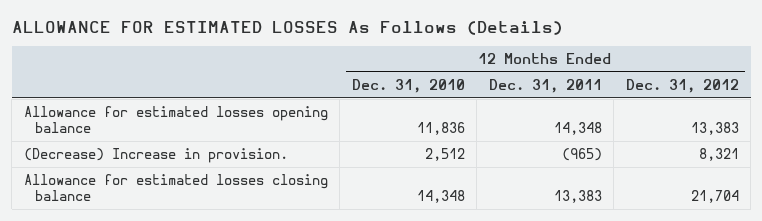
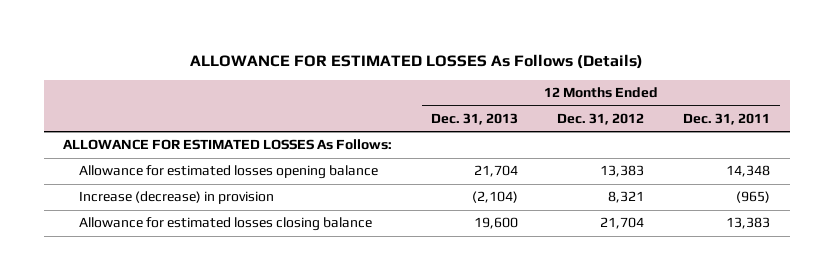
[351,78,465,93] Dec. 31, 2010 -> none
none -> [431,112,519,125] Dec. 31, 2013
none -> [63,139,393,151] ALLOWANCE FOR ESTIMATED LOSSES As Follows:
[23,148,288,164] (Decrease) Increase in provision. -> [79,191,275,205] Increase (decrease) in provision

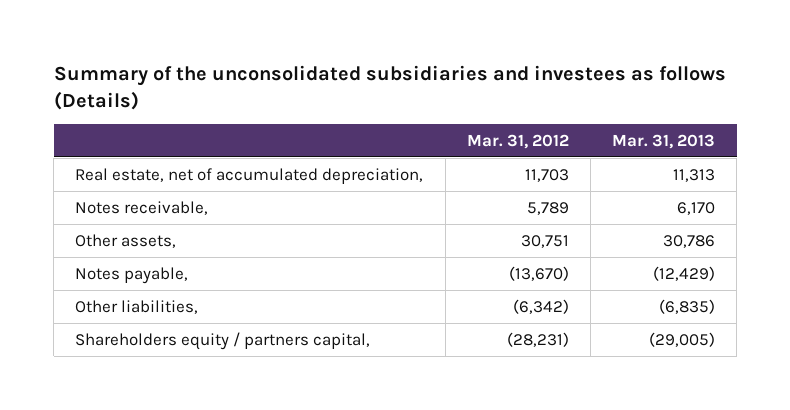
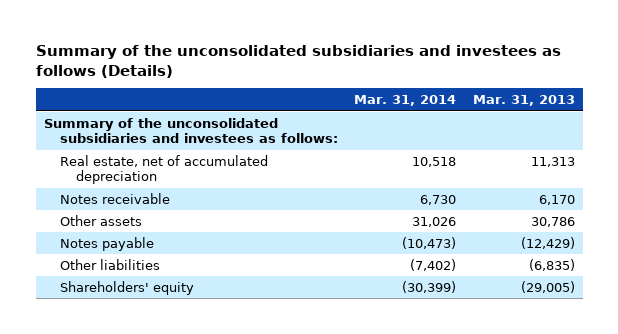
[466,134,569,150] Mar. 31, 2012 -> none
none -> [354,95,457,107] Mar. 31, 2014
none -> [43,117,338,144] Summary of the unconsolidated subsidiaries and investees as follows:
[75,167,424,184] Real estate, net of accumulated depreciation, -> [59,154,268,185] Real estate, net of accumulated depreciation
[75,200,209,215] Notes receivable, -> [59,192,170,204] Notes receivable
[75,233,177,248] Other assets, -> [59,214,142,226] Other assets
[75,266,189,284] Notes payable, -> [59,236,154,251] Notes payable
[75,299,199,314] Other liabilities, -> [59,258,160,270] Other liabilities
[75,331,371,350] Shareholders equity / partners capital, -> [59,280,194,295] Shareholders' equity

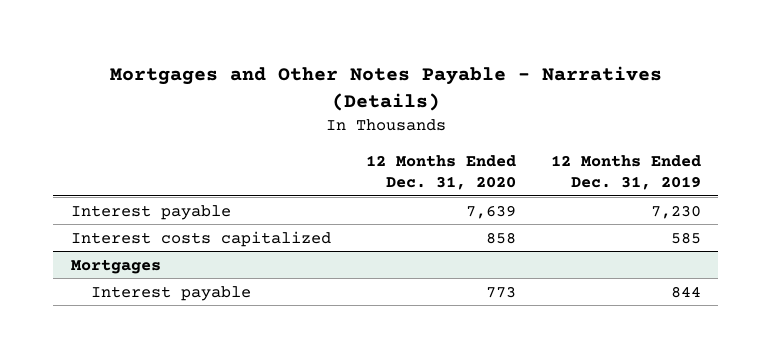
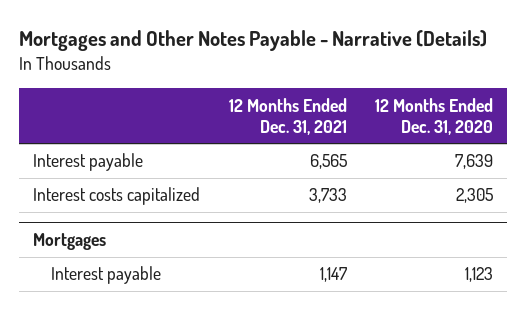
[109,65,662,111] Mortgages and Other Notes Payable - Narratives (Details) -> [18,30,487,52] Mortgages and Other Notes Payable - Narrative (Details)
[550,154,701,191] 12 Months Ended Dec. 31, 2019 -> none
none -> [228,97,347,135] 12 Months Ended Dec. 31, 2021
[485,231,516,244] 858 -> [456,188,494,204] 2,305
[485,285,516,298] 773 -> [465,267,494,283] 1,123

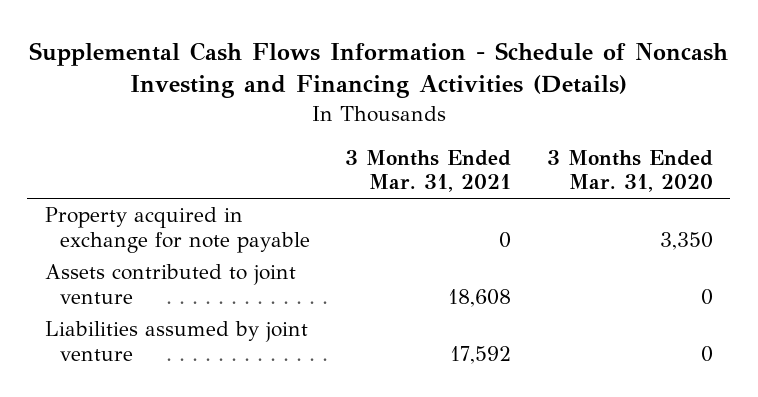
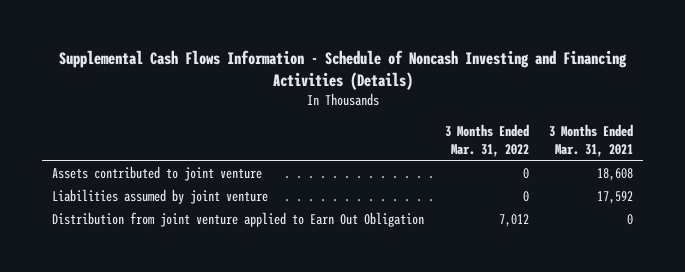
[546,149,713,193] 3 Months Ended Mar. 31, 2020 -> none
none -> [444,124,529,157] 3 Months Ended Mar. 31, 2022
[45,207,310,253] Property acquired in exchange for note payable -> none
none -> [52,211,425,227] Distribution from joint venture applied to Earn Out Obligation

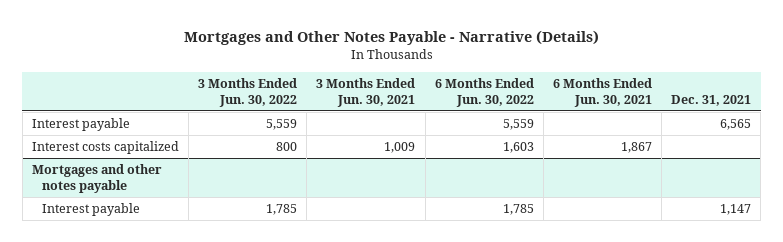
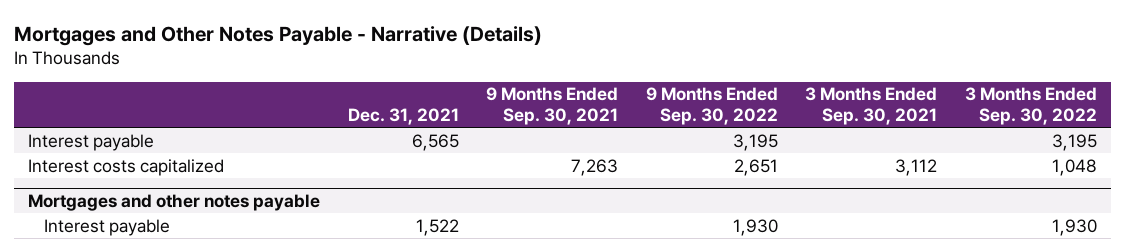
[198,77,298,107] 3 Months Ended Jun. 30, 2022 -> none
[316,77,416,107] 3 Months Ended Jun. 30, 2021 -> none
[434,77,534,107] 6 Months Ended Jun. 30, 2022 -> none
[553,77,653,107] 6 Months Ended Jun. 30, 2021 -> none
none -> [486,87,619,125] 9 Months Ended Sep. 30, 2021
none -> [645,87,778,125] 9 Months Ended Sep. 30, 2022
none -> [805,87,938,125] 3 Months Ended Sep. 30, 2021
none -> [964,87,1097,125] 3 Months Ended Sep. 30, 2022
[720,203,752,215] 1,147 -> [415,218,459,236] 1,522

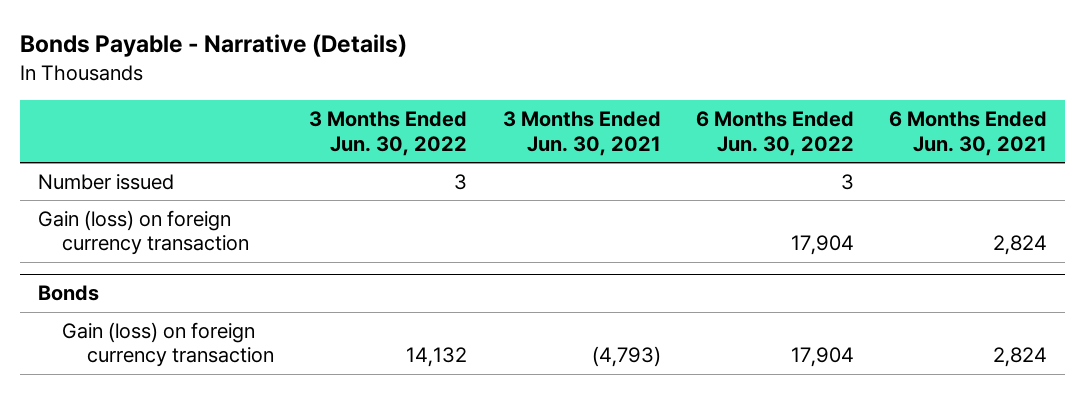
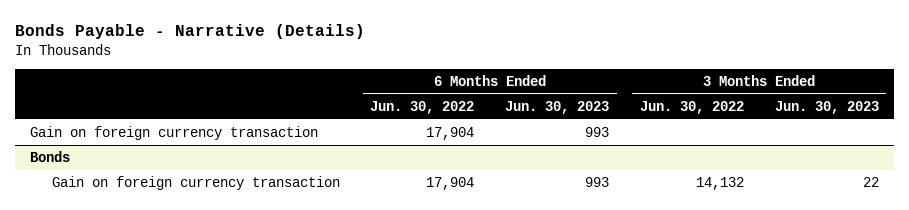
[502,111,661,156] 3 Months Ended Jun. 30, 2021 -> none
[889,111,1048,156] 6 Months Ended Jun. 30, 2021 -> none
none -> [505,100,610,114] Jun. 30, 2023
none -> [774,100,879,114] Jun. 30, 2023
[38,174,175,191] Number issued -> none
[38,210,250,256] Gain (loss) on foreign currency transaction -> [30,126,319,141] Gain on foreign currency transaction
[62,322,274,368] Gain (loss) on foreign currency transaction -> [51,176,340,191] Gain on foreign currency transaction

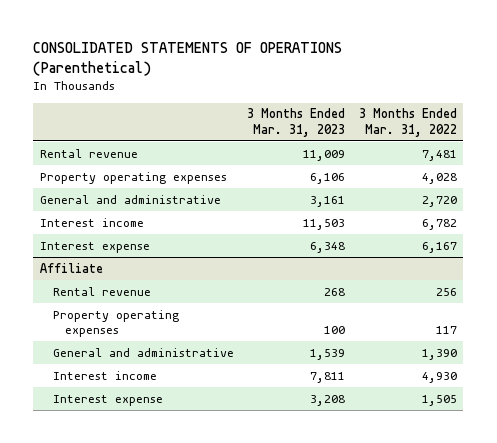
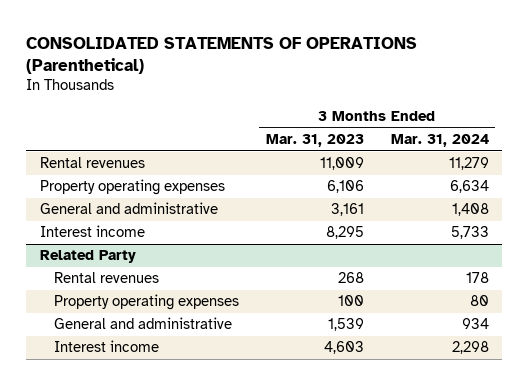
[358,108,457,137] 3 Months Ended Mar. 31, 2022 -> none
none -> [390,133,489,147] Mar. 31, 2024
[40,148,139,158] Rental revenue -> [39,157,145,169] Rental revenues
[40,241,151,253] Interest expense -> none
[40,262,104,273] Affiliate -> none
[303,218,346,230] 11,503 -> [325,226,364,240] 8,295
none -> [39,250,136,264] Related Party
[52,286,151,296] Rental revenue -> [53,272,159,284] Rental revenues
[52,394,163,406] Interest expense -> none
[310,371,346,383] 7,811 -> [323,341,364,355] 4,603

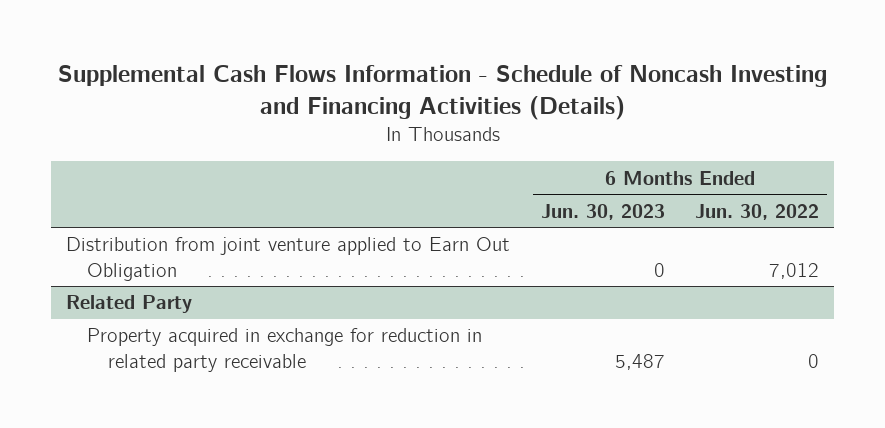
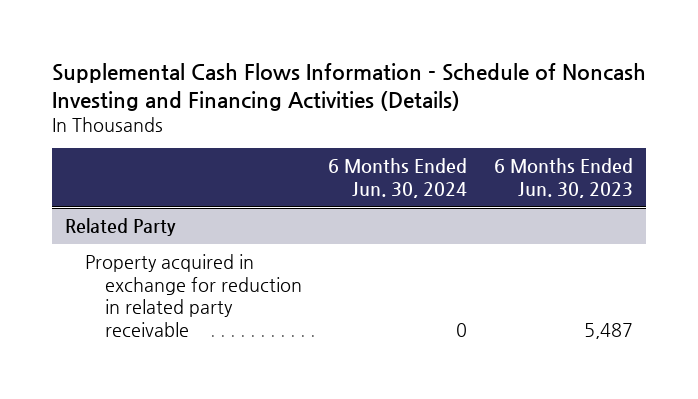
[695,203,820,220] Jun. 30, 2022 -> none
none -> [328,158,468,198] 6 Months Ended Jun. 30, 2024
[66,237,511,281] Distribution from joint venture applied to Earn Out Obligation -> none

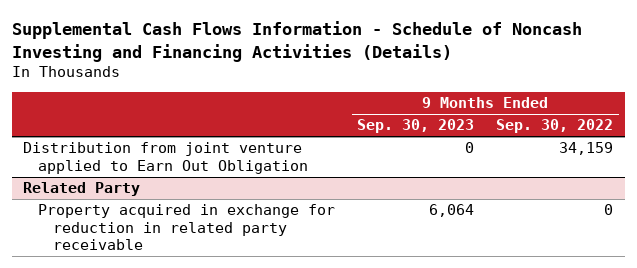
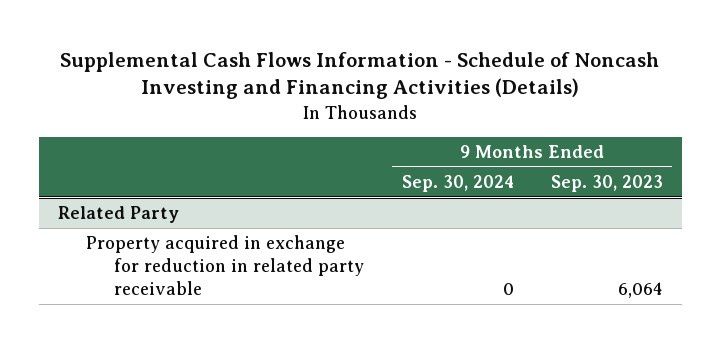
[496,119,614,134] Sep. 30, 2022 -> none
none -> [401,174,514,192] Sep. 30, 2024
[23,142,309,174] Distribution from joint venture applied to Earn Out Obligation -> none

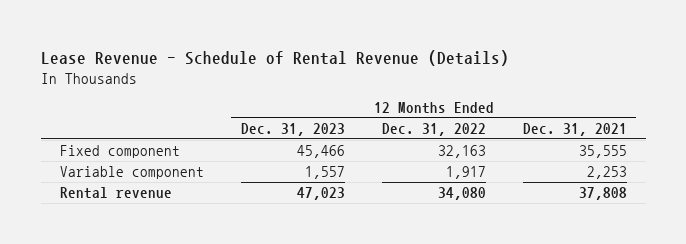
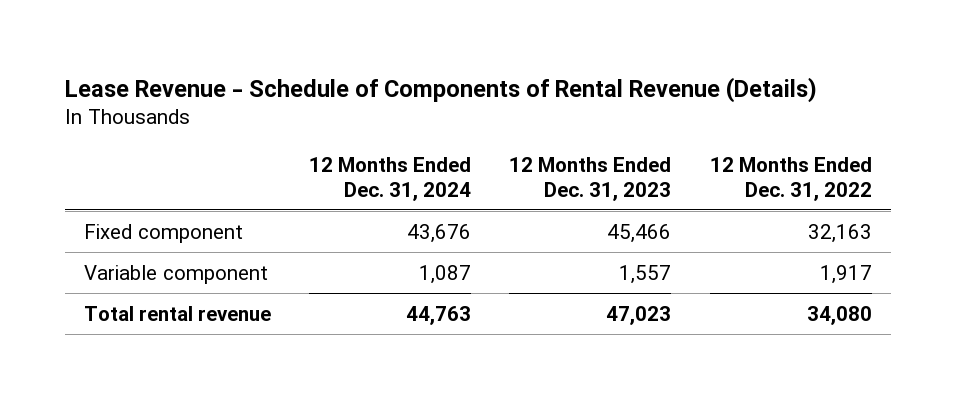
[40,50,509,67] Lease Revenue - Schedule of Rental Revenue (Details) -> [65,76,818,103] Lease Revenue - Schedule of Components of Rental Revenue (Details)
[522,122,627,136] Dec. 31, 2021 -> none
none -> [309,156,472,201] 12 Months Ended Dec. 31, 2024
[59,186,172,199] Rental revenue -> [84,305,272,321] Total rental revenue

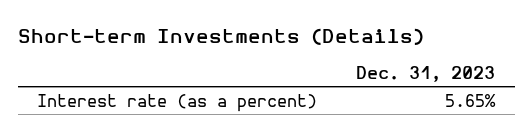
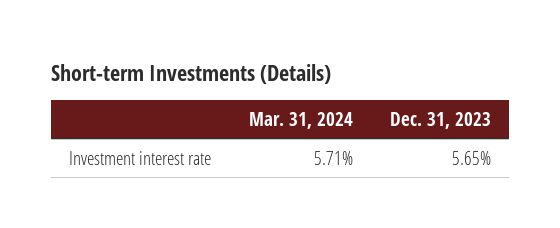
none -> [248,111,353,129] Mar. 31, 2024
[37,93,318,112] Interest rate (as a percent) -> [69,150,212,165] Investment interest rate

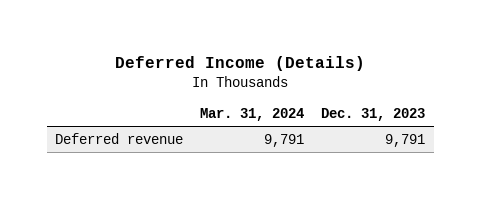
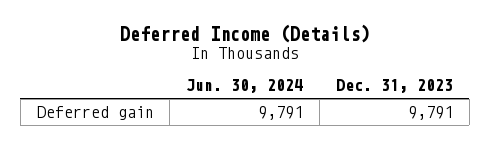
[200,108,305,122] Mar. 31, 2024 -> none
none -> [186,79,304,94] Jun. 30, 2024
[55,133,184,145] Deferred revenue -> [36,106,154,121] Deferred gain

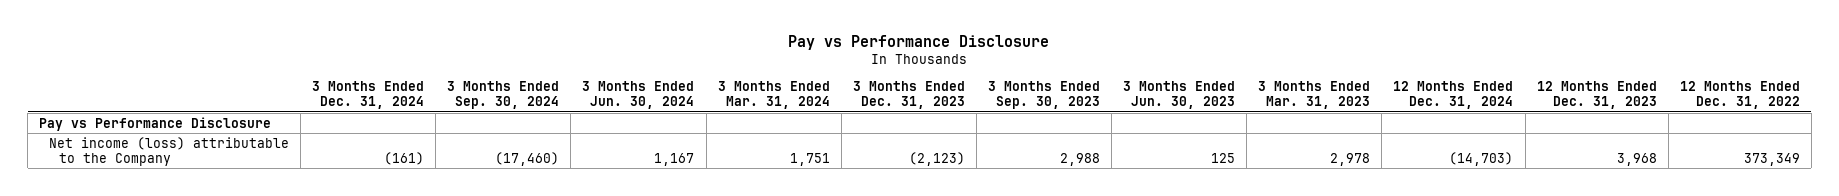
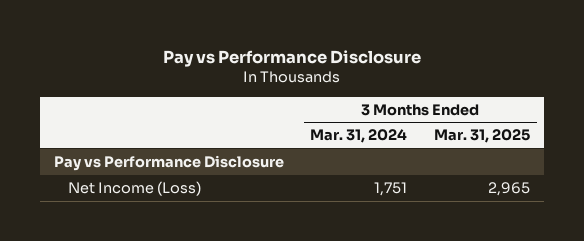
[312,80,425,110] 3 Months Ended Dec. 31, 2024 -> none
[447,80,560,110] 3 Months Ended Sep. 30, 2024 -> none
[582,80,695,110] 3 Months Ended Jun. 30, 2024 -> none
[852,80,965,110] 3 Months Ended Dec. 31, 2023 -> none
[987,80,1100,110] 3 Months Ended Sep. 30, 2023 -> none
[1123,80,1236,110] 3 Months Ended Jun. 30, 2023 -> none
[1258,80,1371,110] 3 Months Ended Mar. 31, 2023 -> none
[1393,80,1514,110] 12 Months Ended Dec. 31, 2024 -> none
[1536,80,1657,110] 12 Months Ended Dec. 31, 2023 -> none
[1679,80,1800,110] 12 Months Ended Dec. 31, 2022 -> none
none -> [434,129,531,144] Mar. 31, 2025
[48,136,289,166] Net income (loss) attributable to the Company -> [68,181,202,197] Net Income (Loss)

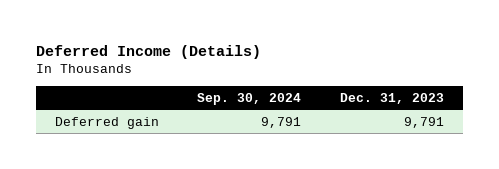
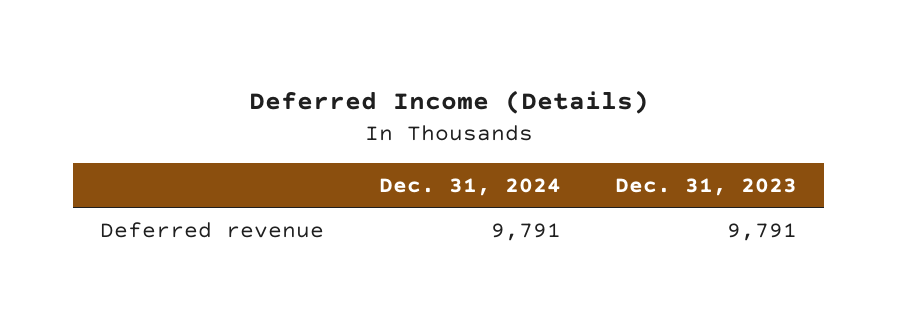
[197,93,302,106] Sep. 30, 2024 -> none
none -> [378,178,561,197] Dec. 31, 2024
[54,116,159,129] Deferred gain -> [100,221,325,238] Deferred revenue

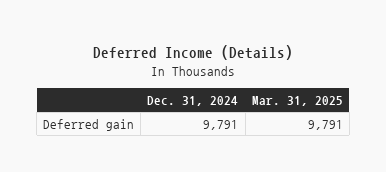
[615,178,798,197] Dec. 31, 2023 -> none
none -> [251,95,343,106] Mar. 31, 2025
[100,221,325,238] Deferred revenue -> [43,118,135,131] Deferred gain

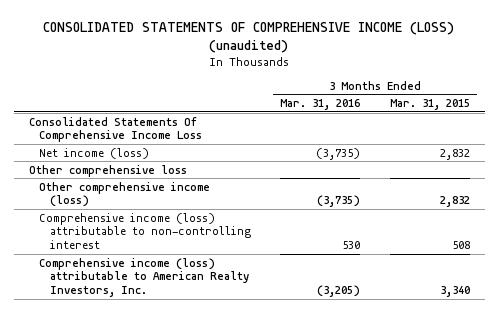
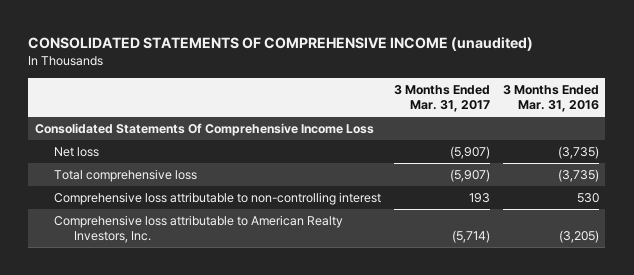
[43,21,455,54] CONSOLIDATED STATEMENTS OF COMPREHENSIVE INCOME (LOSS) (unaudited) -> [28,37,534,52] CONSOLIDATED STATEMENTS OF COMPREHENSIVE INCOME (unaudited)
[389,99,470,111] Mar. 31, 2015 -> none
none -> [394,84,491,113] 3 Months Ended Mar. 31, 2017
[28,164,187,177] Other comprehensive loss -> none
[39,147,150,159] Net income (loss) -> [54,146,100,157] Net loss
[39,181,211,208] Other comprehensive income (loss) -> [54,168,198,182] Total comprehensive loss
[39,212,251,250] Comprehensive income (loss) attributable to non-controlling interest -> [54,191,382,205] Comprehensive loss attributable to non-controlling interest
[39,257,249,298] Comprehensive income (loss) attributable to American Realty Investors, Inc. -> [54,214,344,244] Comprehensive loss attributable to American Realty Investors, Inc.

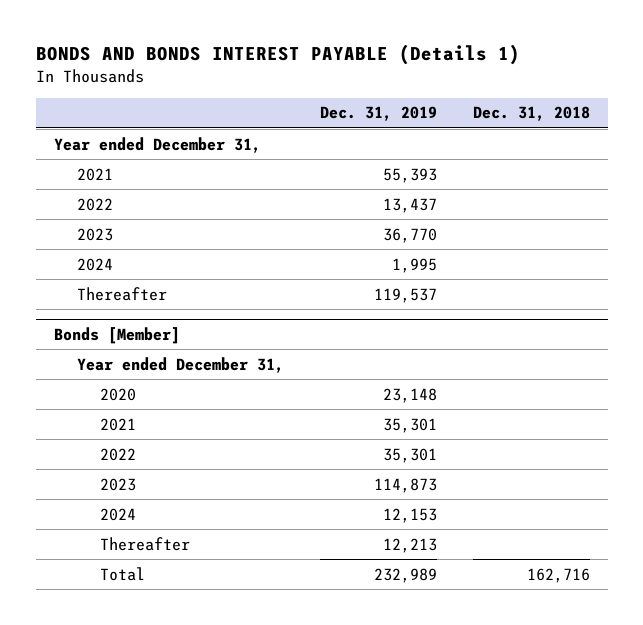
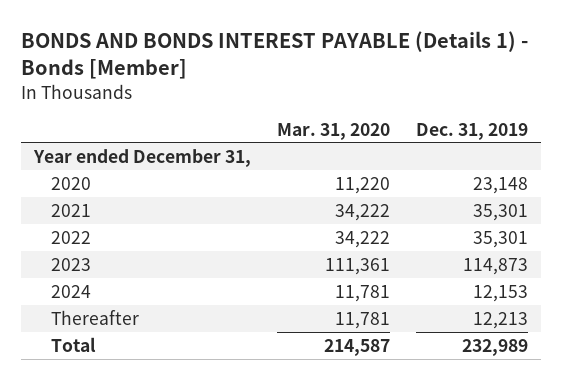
[35,44,520,66] BONDS AND BONDS INTEREST PAYABLE (Details 1) -> [21,31,529,80] BONDS AND BONDS INTEREST PAYABLE (Details 1) - Bonds [Member]
[472,106,590,122] Dec. 31, 2018 -> none
none -> [276,122,390,140] Mar. 31, 2020
[76,167,113,181] 2021 -> none
[76,197,113,211] 2022 -> none
[76,227,113,241] 2023 -> none
[76,257,113,271] 2024 -> none
[76,286,167,301] Thereafter -> none
[53,326,180,344] Bonds [Member] -> none
[76,356,284,373] Year ended December 31, -> none

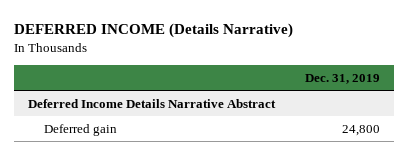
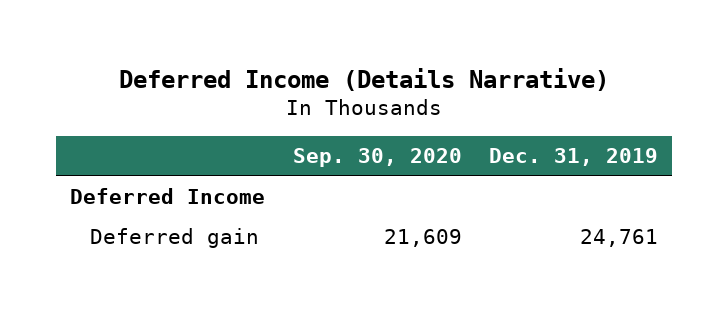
[13,23,293,39] DEFERRED INCOME (Details Narrative) -> [119,67,610,91] Deferred Income (Details Narrative)
none -> [292,148,462,168] Sep. 30, 2020
[28,98,277,108] Deferred Income Details Narrative Abstract -> none
none -> [70,188,266,205] Deferred Income
[341,124,380,136] 24,800 -> [580,229,659,248] 24,761

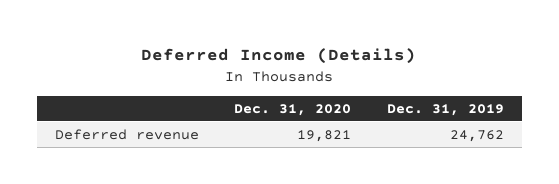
[119,67,610,91] Deferred Income (Details Narrative) -> [141,48,417,65] Deferred Income (Details)
[292,148,462,168] Sep. 30, 2020 -> none
none -> [234,103,352,116] Dec. 31, 2020
[70,188,266,205] Deferred Income -> none
[90,228,260,249] Deferred gain -> [54,128,199,140] Deferred revenue
[580,229,659,248] 24,761 -> [450,129,505,142] 24,762

